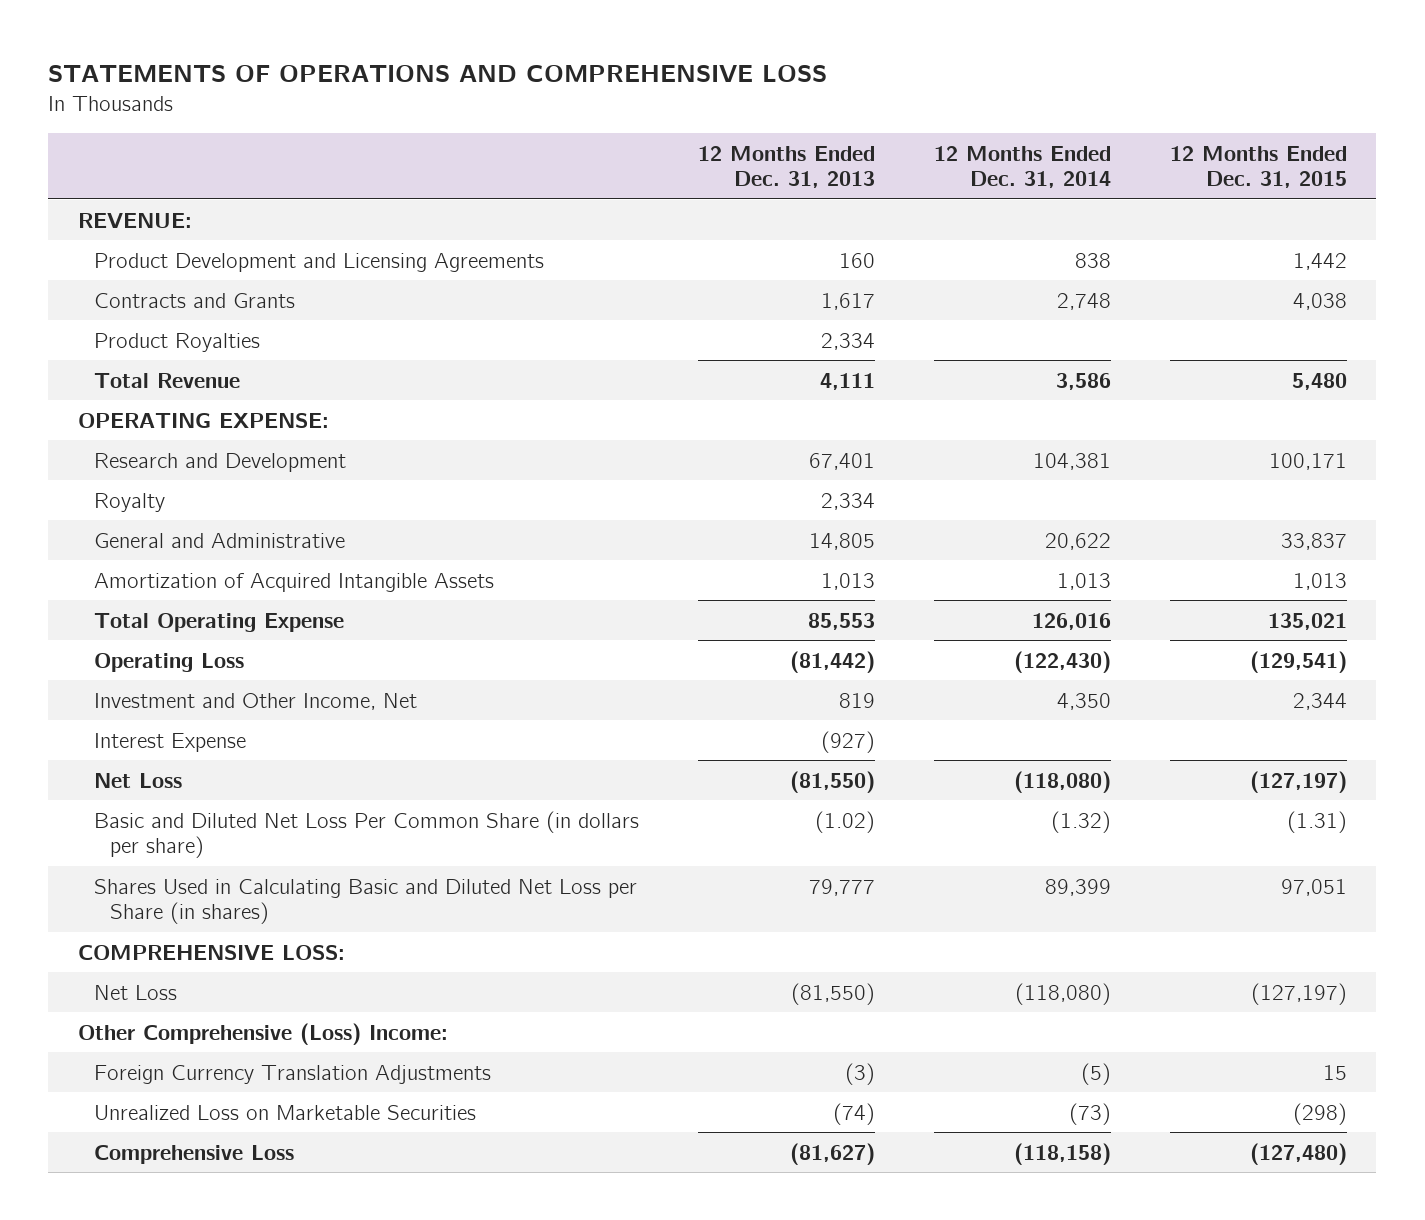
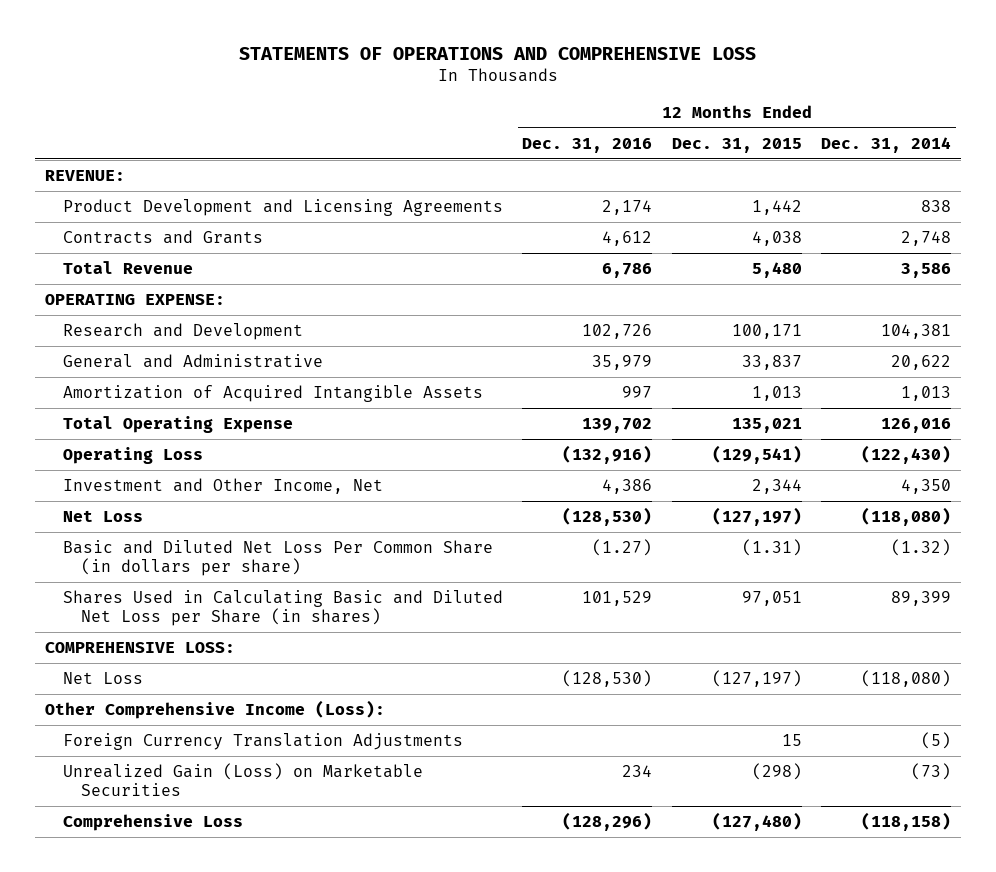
[698,145,876,189] 12 Months Ended Dec. 31, 2013 -> none
none -> [522,137,653,153] Dec. 31, 2016
[94,332,261,352] Product Royalties -> none
[94,492,166,512] Royalty -> none
[94,732,247,752] Interest Expense -> none
[77,1022,448,1045] Other Comprehensive (Loss) Income: -> [44,700,385,720] Other Comprehensive Income (Loss):
[94,1104,477,1120] Unrealized Loss on Marketable Securities -> [63,763,424,796] Unrealized Gain (Loss) on Marketable Securities

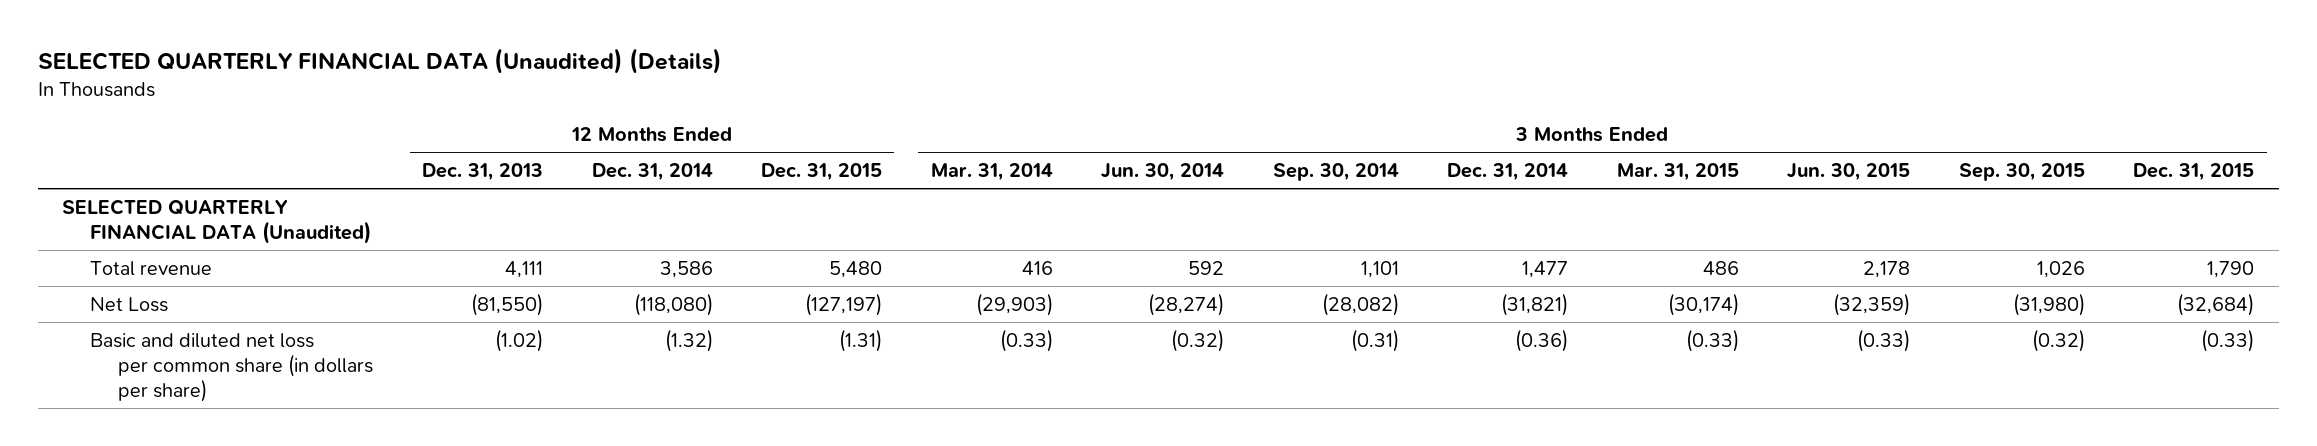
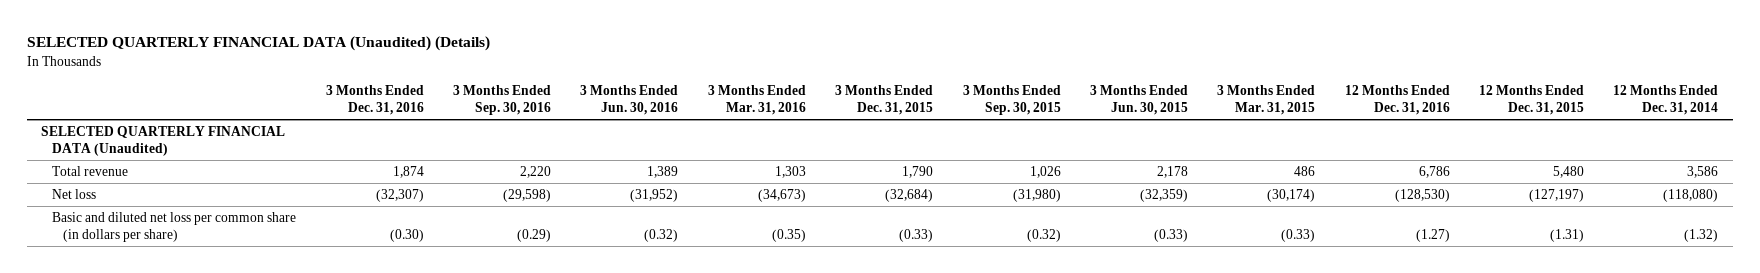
[421,162,543,181] Dec. 31, 2013 -> none
[930,162,1053,181] Mar. 31, 2014 -> none
[1101,162,1225,181] Jun. 30, 2014 -> none
[1272,162,1399,181] Sep. 30, 2014 -> none
[1447,162,1569,181] Dec. 31, 2014 -> none
none -> [325,84,424,116] 3 Months Ended Dec. 31, 2016
none -> [453,84,552,116] 3 Months Ended Sep. 30, 2016
none -> [580,84,679,116] 3 Months Ended Jun. 30, 2016
none -> [707,84,806,116] 3 Months Ended Mar. 31, 2016
none -> [1344,84,1450,116] 12 Months Ended Dec. 31, 2016
[90,296,169,312] Net Loss -> [52,188,97,199] Net loss

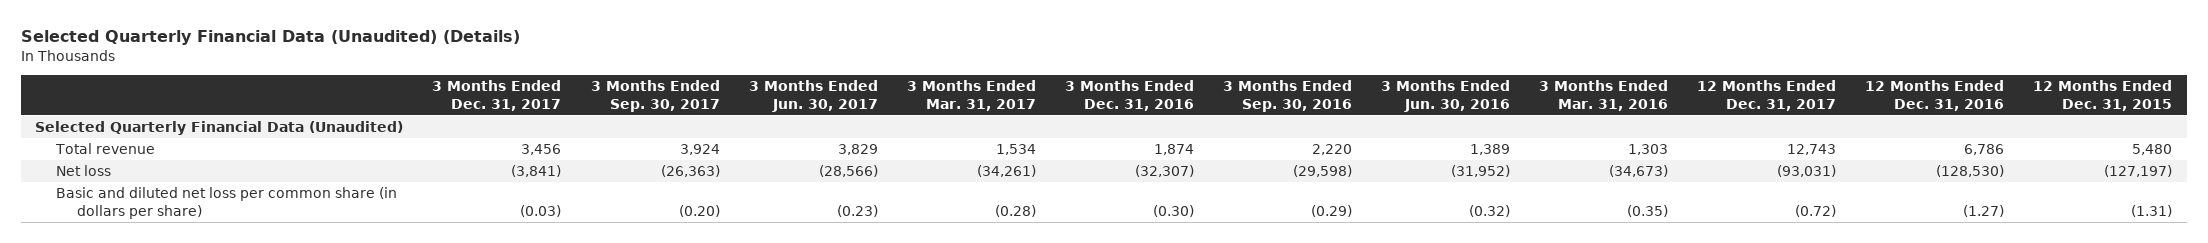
[26,36,490,52] SELECTED QUARTERLY FINANCIAL DATA (Unaudited) (Details) -> [20,30,520,46] Selected Quarterly Financial Data (Unaudited) (Details)
[835,84,934,116] 3 Months Ended Dec. 31, 2015 -> none
[962,84,1061,116] 3 Months Ended Sep. 30, 2015 -> none
[1089,84,1188,116] 3 Months Ended Jun. 30, 2015 -> none
[1217,84,1316,116] 3 Months Ended Mar. 31, 2015 -> none
[1613,84,1719,116] 12 Months Ended Dec. 31, 2014 -> none
none -> [432,80,562,111] 3 Months Ended Dec. 31, 2017
none -> [590,80,720,112] 3 Months Ended Sep. 30, 2017
none -> [748,80,878,112] 3 Months Ended Jun. 30, 2017
none -> [906,80,1036,111] 3 Months Ended Mar. 31, 2017
none -> [1697,80,1837,111] 12 Months Ended Dec. 31, 2017
[41,125,286,157] SELECTED QUARTERLY FINANCIAL DATA (Unaudited) -> [35,121,404,136] Selected Quarterly Financial Data (Unaudited)

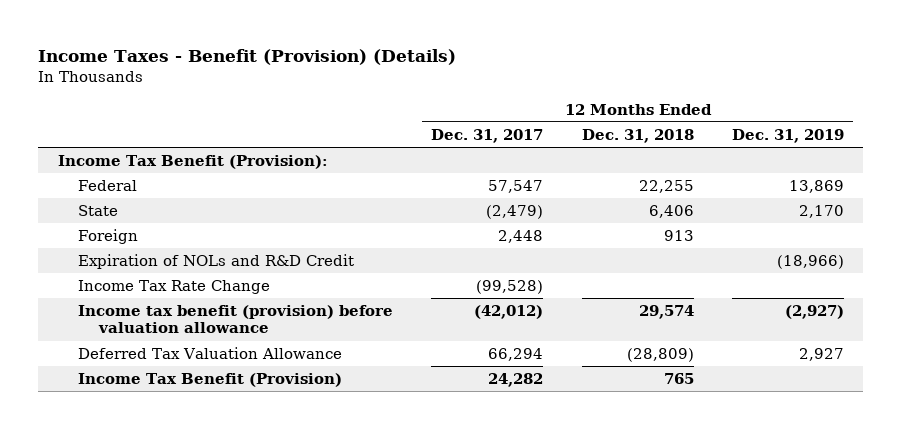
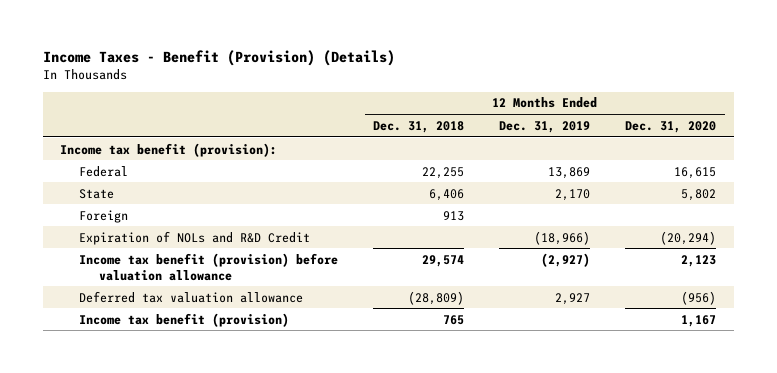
[431,128,544,143] Dec. 31, 2017 -> none
none -> [625,120,717,133] Dec. 31, 2020
[57,155,328,170] Income Tax Benefit (Provision): -> [60,142,278,157] Income tax benefit (provision):
[78,280,271,295] Income Tax Rate Change -> none
[78,347,343,360] Deferred Tax Valuation Allowance -> [79,290,304,303] Deferred tax valuation allowance
[78,373,343,388] Income Tax Benefit (Provision) -> [79,312,290,327] Income tax benefit (provision)

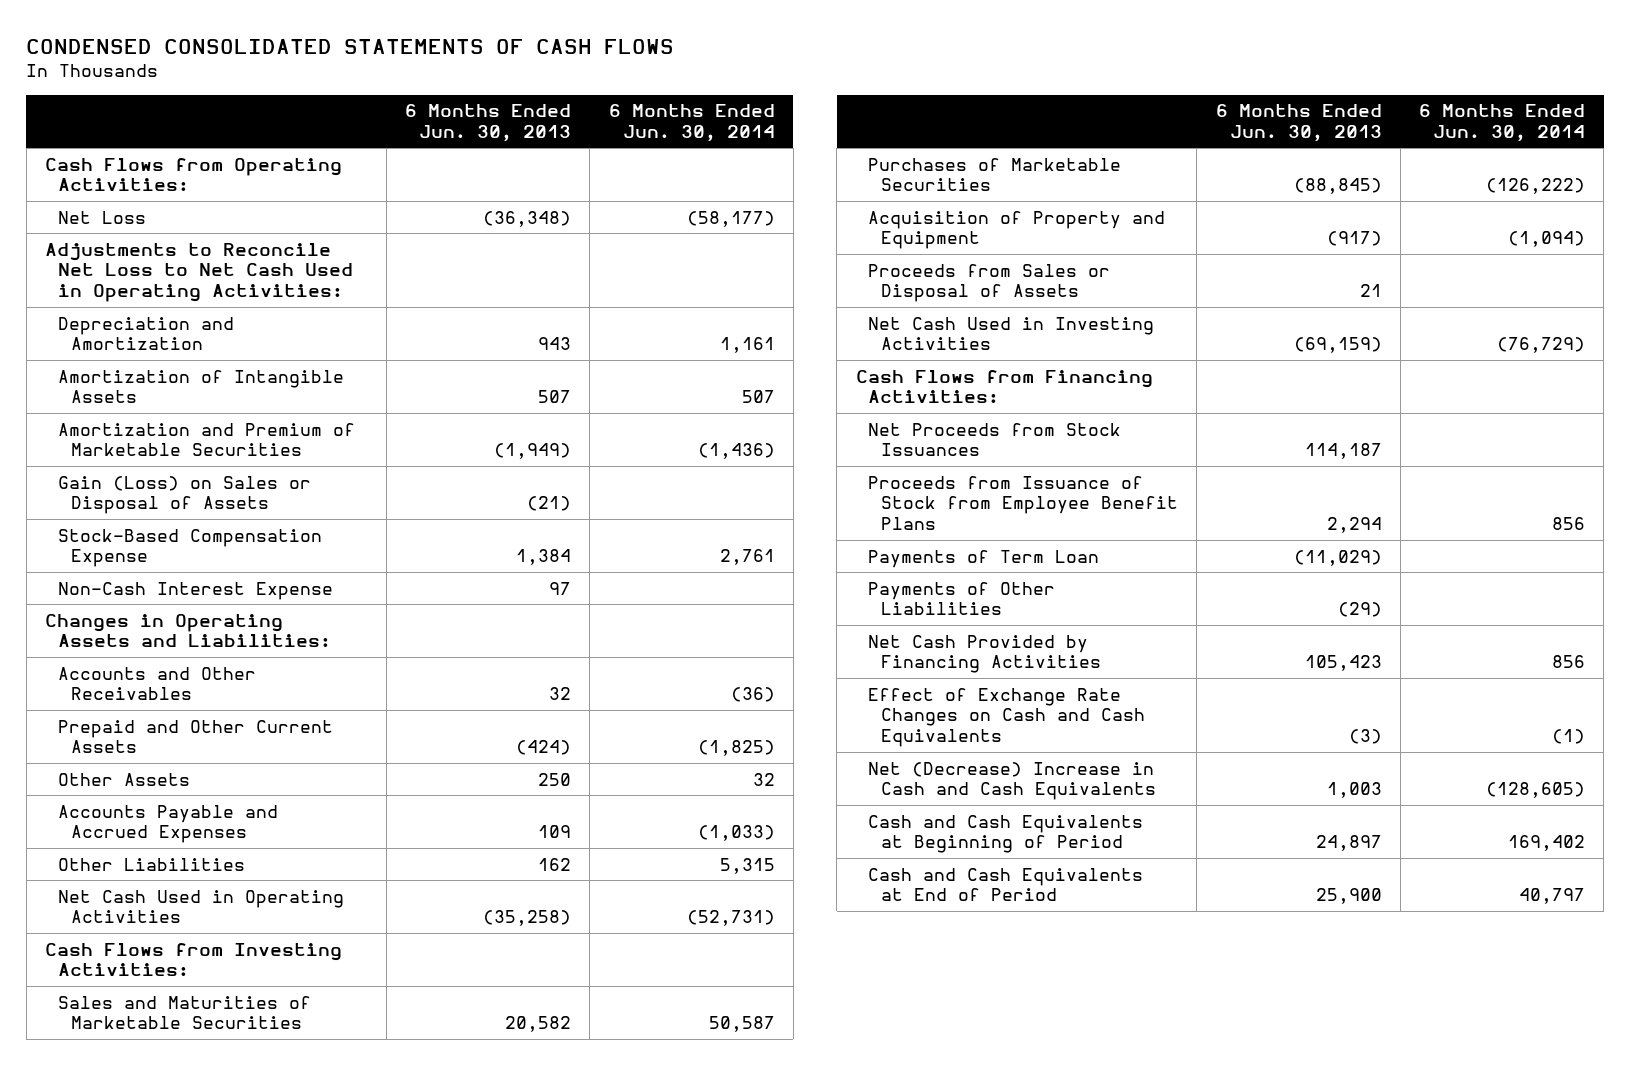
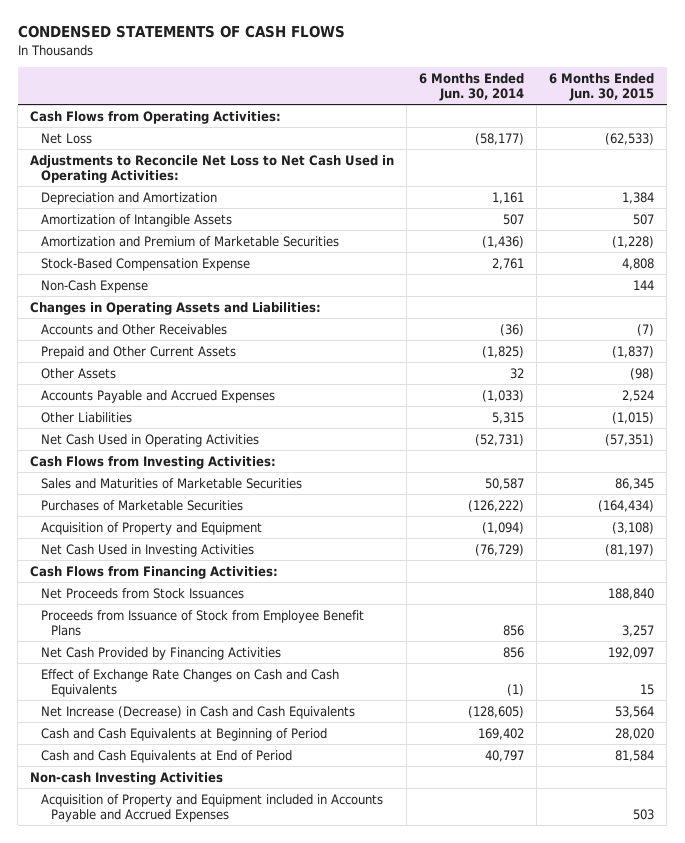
[26,38,675,54] CONDENSED CONSOLIDATED STATEMENTS OF CASH FLOWS -> [17,25,345,39] CONDENSED STATEMENTS OF CASH FLOWS
[405,104,572,142] 6 Months Ended Jun. 30, 2013 -> none
none -> [549,72,655,101] 6 Months Ended Jun. 30, 2015
[58,475,312,515] Gain (Loss) on Sales or Disposal of Assets -> none
[58,581,334,600] Non-Cash Interest Expense -> [40,279,148,293] Non-Cash Expense
[868,263,1111,303] Proceeds from Sales or Disposal of Assets -> none
[868,549,1100,568] Payments of Term Loan -> none
[868,581,1056,616] Payments of Other Liabilities -> none
[868,761,1157,801] Net (Decrease) Increase in Cash and Cash Equivalents -> [40,705,355,719] Net Increase (Decrease) in Cash and Cash Equivalents
none -> [30,771,224,785] Non-cash Investing Activities
none -> [40,793,383,822] Acquisition of Property and Equipment included in Accounts Payable and Accrued Expenses

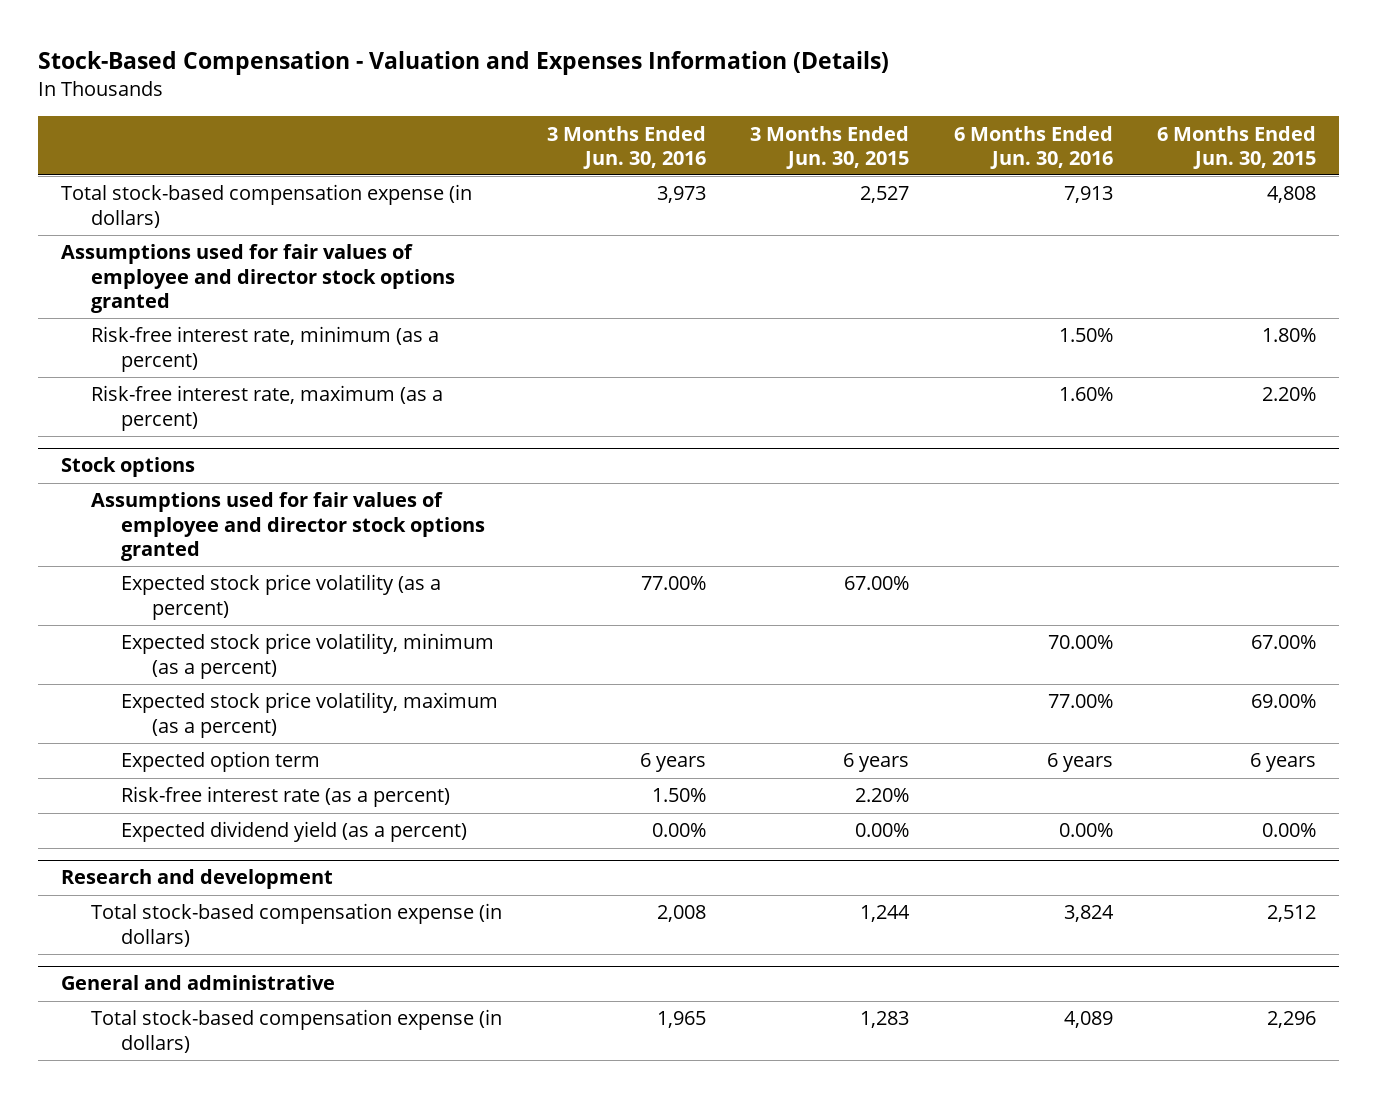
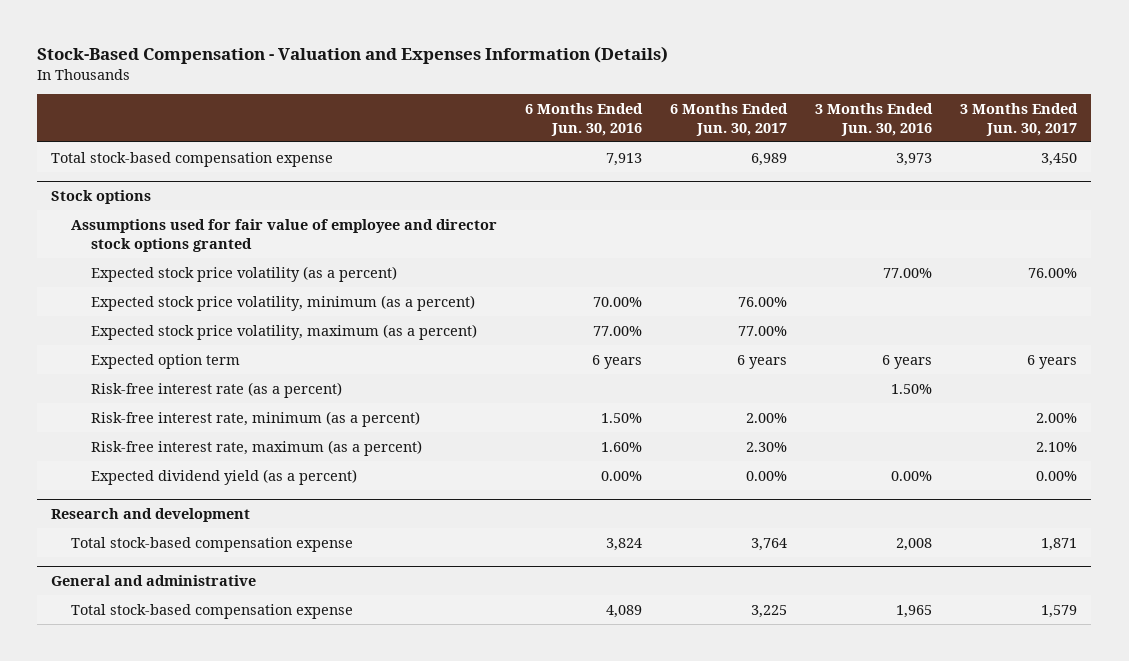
[750,125,910,169] 3 Months Ended Jun. 30, 2015 -> none
[1157,125,1317,169] 6 Months Ended Jun. 30, 2015 -> none
none -> [670,102,789,136] 6 Months Ended Jun. 30, 2017
none -> [960,102,1079,136] 3 Months Ended Jun. 30, 2017
[60,244,455,313] Assumptions used for fair values of employee and director stock options granted -> none
[90,326,439,372] Risk-free interest rate, minimum (as a percent) -> none
[90,385,443,431] Risk-free interest rate, maximum (as a percent) -> none
[60,184,472,228] Total stock-based compensation expense (in dollars) -> [51,151,334,167] Total stock-based compensation expense
[90,492,486,561] Assumptions used for fair values of employee and director stock options granted -> [71,218,498,252] Assumptions used for fair value of employee and director stock options granted
none -> [90,410,420,427] Risk-free interest rate, minimum (as a percent)
none -> [90,439,422,456] Risk-free interest rate, maximum (as a percent)
[90,903,502,947] Total stock-based compensation expense (in dollars) -> [71,536,354,552] Total stock-based compensation expense
[90,1009,502,1053] Total stock-based compensation expense (in dollars) -> [71,603,354,619] Total stock-based compensation expense

